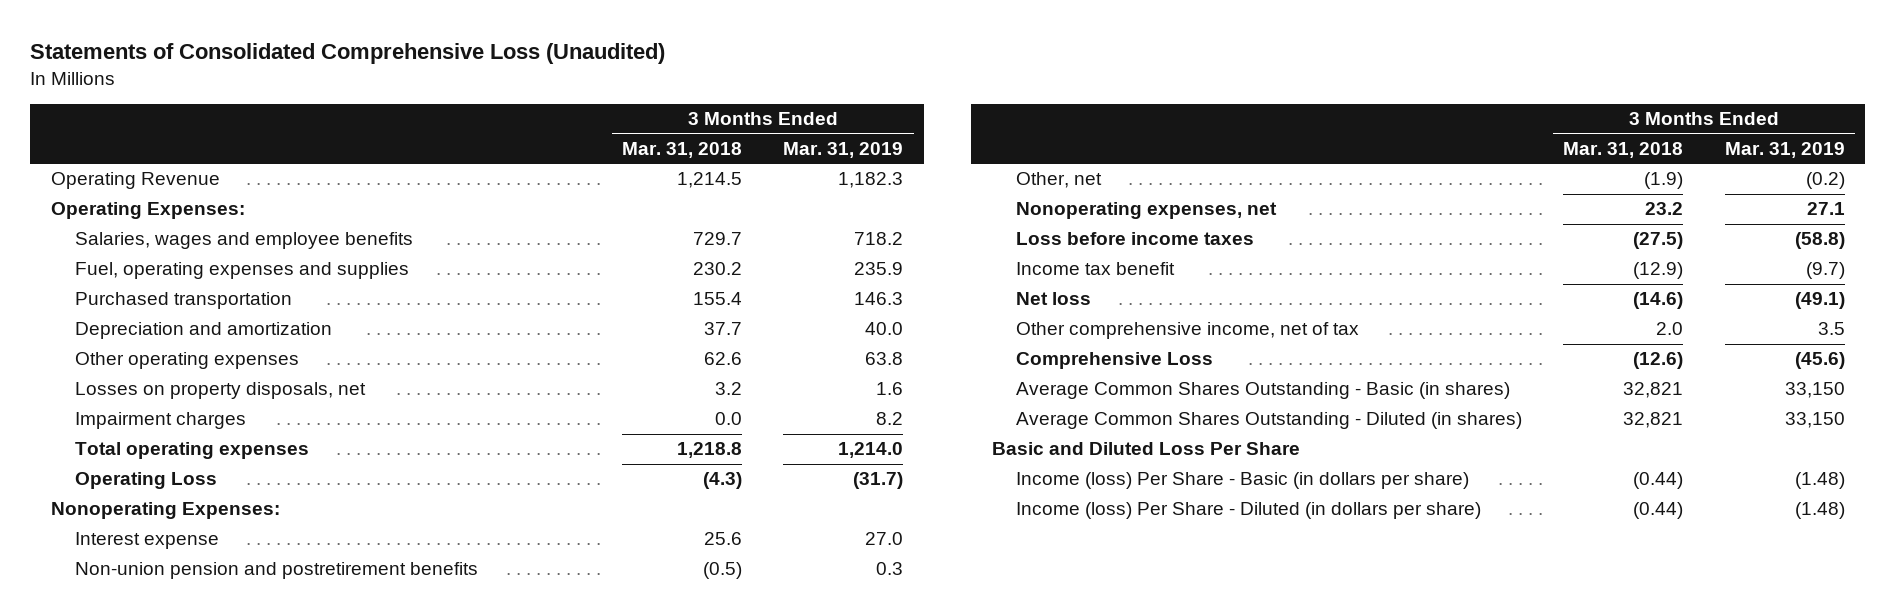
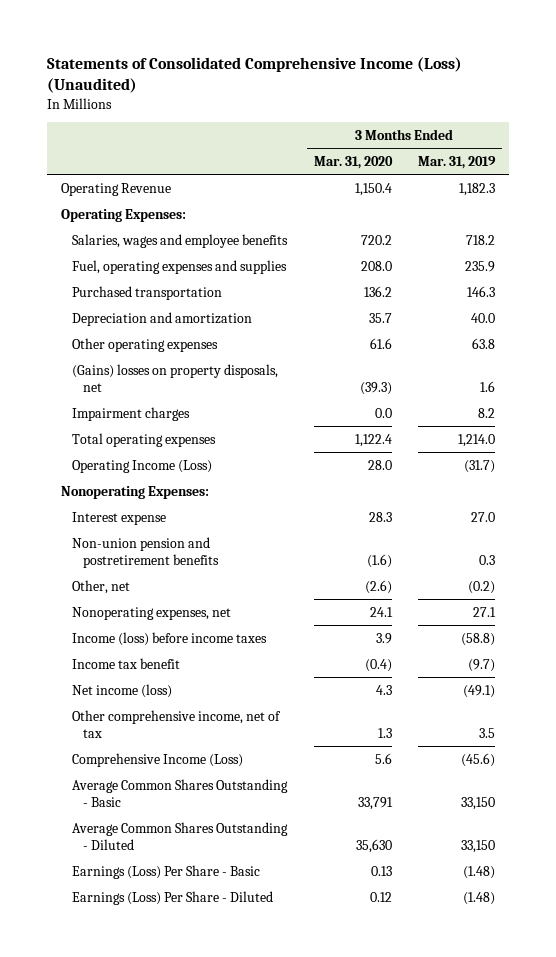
[30,43,666,65] Statements of Consolidated Comprehensive Loss (Unaudited) -> [47,56,463,93] Statements of Consolidated Comprehensive Income (Loss) (Unaudited)
[622,141,743,158] Mar. 31, 2018 -> none
none -> [313,156,393,170] Mar. 31, 2020
[74,382,366,400] Losses on property disposals, net -> [72,363,279,392] (Gains) losses on property disposals, net
[74,472,217,490] Operating Loss -> [72,459,213,473] Operating Income (Loss)
[1016,232,1255,246] Loss before income taxes -> [72,631,268,646] Income (loss) before income taxes
[1016,292,1092,306] Net loss -> [72,683,173,698] Net income (loss)
[992,442,1301,456] Basic and Diluted Loss Per Share -> none
[1016,352,1214,370] Comprehensive Loss -> [72,752,244,767] Comprehensive Income (Loss)
[1016,382,1511,400] Average Common Shares Outstanding - Basic (in shares) -> [72,778,289,807] Average Common Shares Outstanding - Basic
[1016,412,1523,430] Average Common Shares Outstanding - Diluted (in shares) -> [72,821,289,850] Average Common Shares Outstanding - Diluted
[1016,472,1470,490] Income (loss) Per Share - Basic (in dollars per share) -> [72,864,261,879] Earnings (Loss) Per Share - Basic
[1016,502,1482,520] Income (loss) Per Share - Diluted (in dollars per share) -> [72,890,274,905] Earnings (Loss) Per Share - Diluted

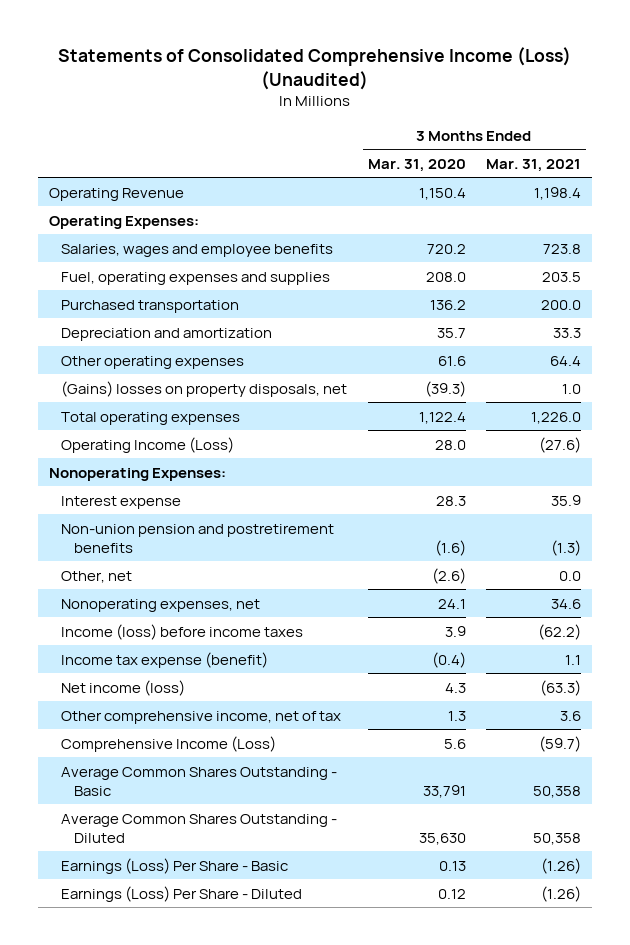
[418,156,497,170] Mar. 31, 2019 -> none
none -> [486,159,582,173] Mar. 31, 2021
[72,406,191,421] Impairment charges -> none
[72,657,181,669] Income tax benefit -> [61,651,269,668] Income tax expense (benefit)

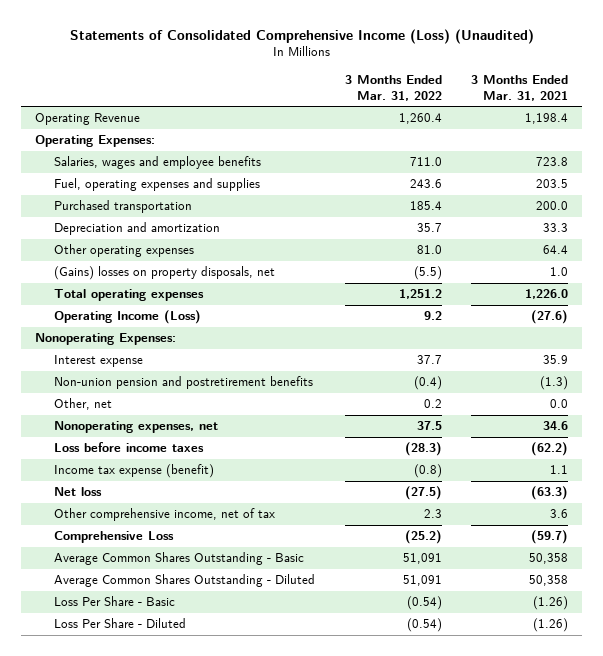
[367,159,466,173] Mar. 31, 2020 -> none
none -> [344,74,442,101] 3 Months Ended Mar. 31, 2022
[61,623,304,640] Income (loss) before income taxes -> [54,442,205,453] Loss before income taxes
[61,679,186,696] Net income (loss) -> [54,487,103,497] Net loss
[61,735,277,752] Comprehensive Income (Loss) -> [54,531,175,544] Comprehensive Loss
[61,857,289,874] Earnings (Loss) Per Share - Basic -> [54,596,176,607] Loss Per Share - Basic
[61,885,303,902] Earnings (Loss) Per Share - Diluted -> [54,618,187,629] Loss Per Share - Diluted

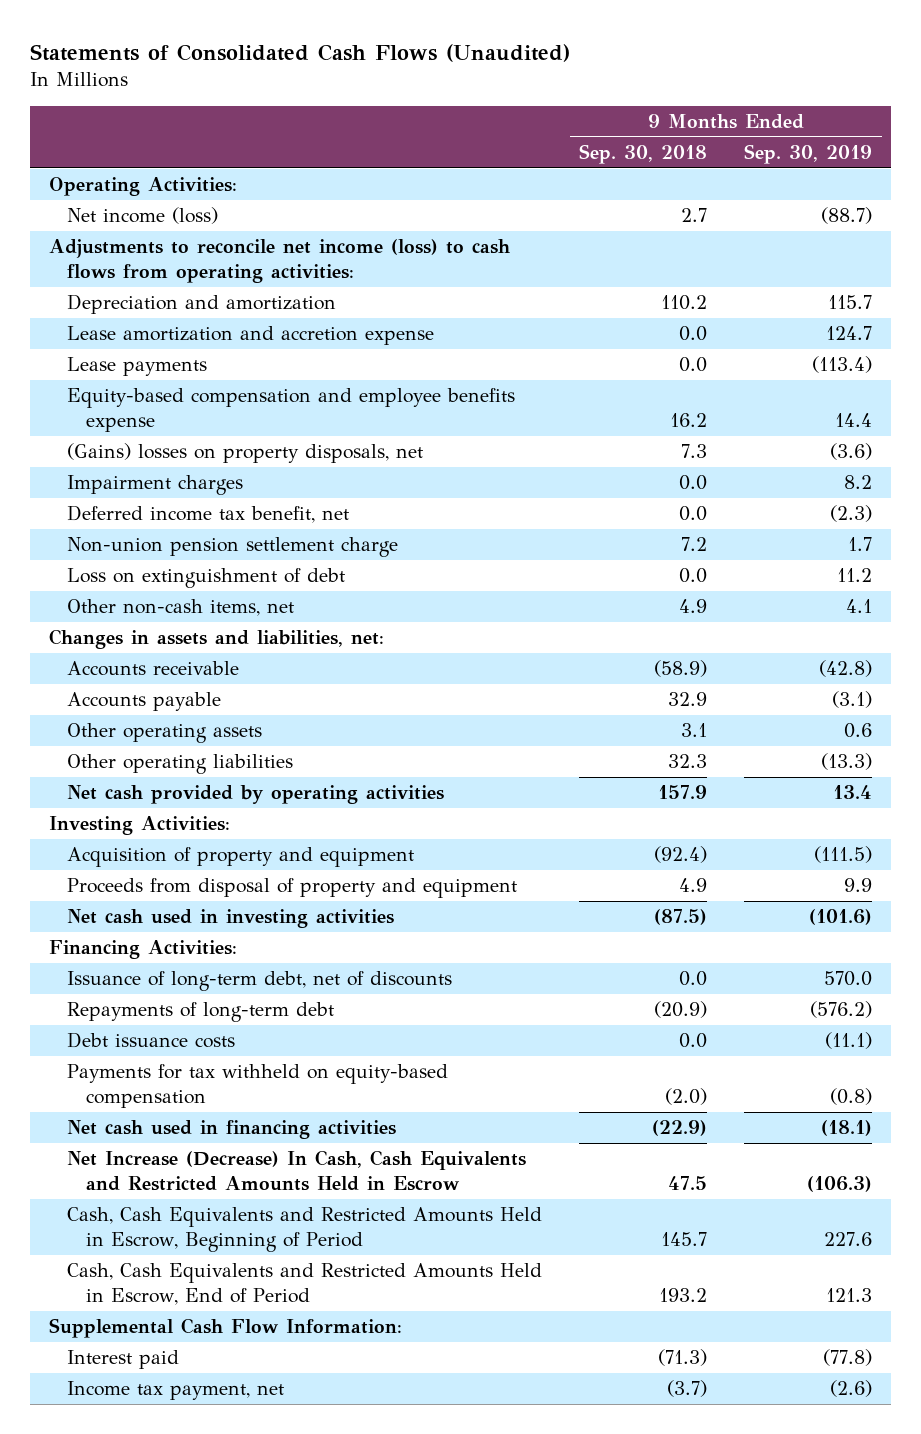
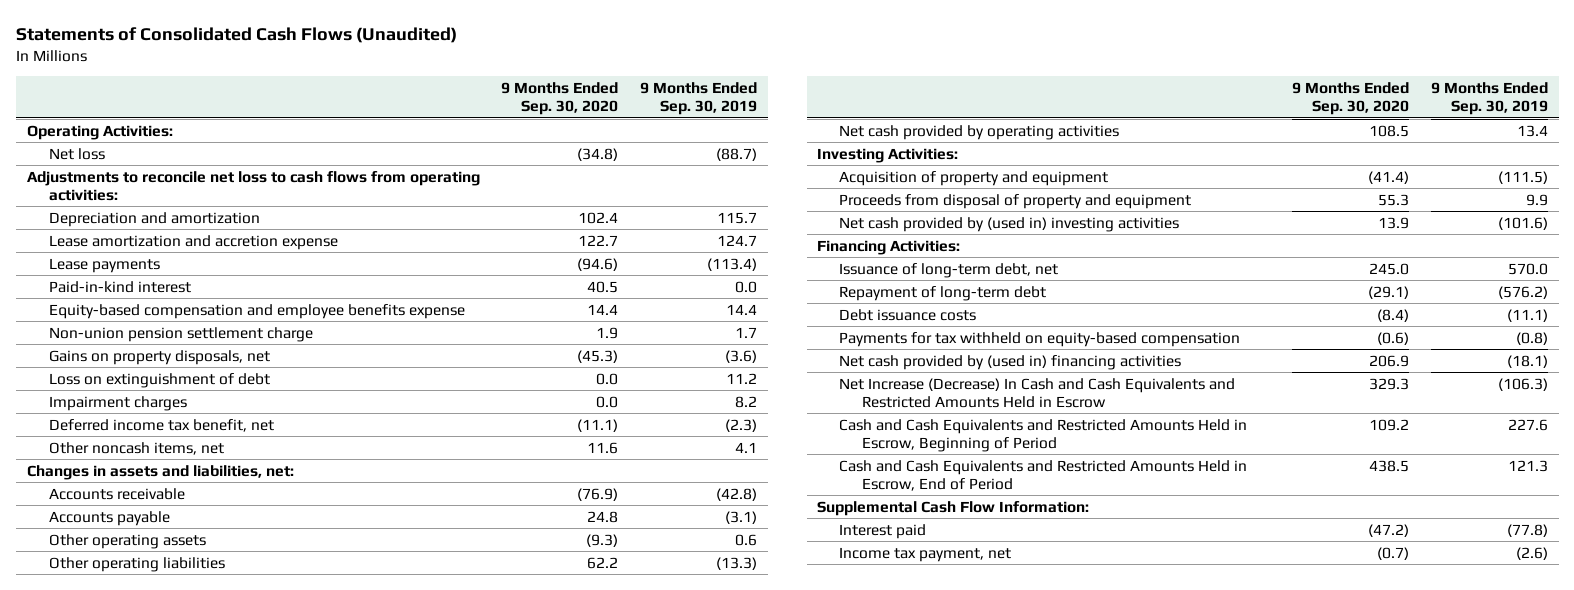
[579,144,708,165] Sep. 30, 2018 -> none
none -> [501,81,619,115] 9 Months Ended Sep. 30, 2020
[67,207,219,225] Net income (loss) -> [48,147,105,160] Net loss
[48,239,510,283] Adjustments to reconcile net income (loss) to cash flows from operating activities: -> [26,170,480,201] Adjustments to reconcile net loss to cash flows from operating activities:
none -> [48,280,191,293] Paid-in-kind interest
[67,443,424,464] (Gains) losses on property disposals, net -> none
none -> [48,349,270,365] Gains on property disposals, net
[67,475,244,496] Impairment charges -> [48,395,187,411] Impairment charges
[67,505,350,524] Deferred income tax benefit, net -> [48,418,274,432] Deferred income tax benefit, net
[67,599,295,617] Other non-cash items, net -> [48,441,224,455] Other noncash items, net
[67,909,395,929] Net cash used in investing activities -> [839,216,1180,232] Net cash provided by (used in) investing activities
[67,971,453,992] Issuance of long-term debt, net of discounts -> [839,262,1059,278] Issuance of long-term debt, net
[67,1002,335,1023] Repayments of long-term debt -> [839,285,1047,301] Repayment of long-term debt
[67,1120,397,1140] Net cash used in financing activities -> [839,354,1182,370] Net cash provided by (used in) financing activities
[67,1150,527,1191] Net Increase (Decrease) In Cash, Cash Equivalents and Restricted Amounts Held in Escrow -> [839,377,1236,408] Net Increase (Decrease) In Cash and Cash Equivalents and Restricted Amounts Held in Escrow
[67,1207,543,1252] Cash, Cash Equivalents and Restricted Amounts Held in Escrow, Beginning of Period -> [839,418,1248,452] Cash and Cash Equivalents and Restricted Amounts Held in Escrow, Beginning of Period
[67,1263,543,1305] Cash, Cash Equivalents and Restricted Amounts Held in Escrow, End of Period -> [839,459,1248,491] Cash and Cash Equivalents and Restricted Amounts Held in Escrow, End of Period

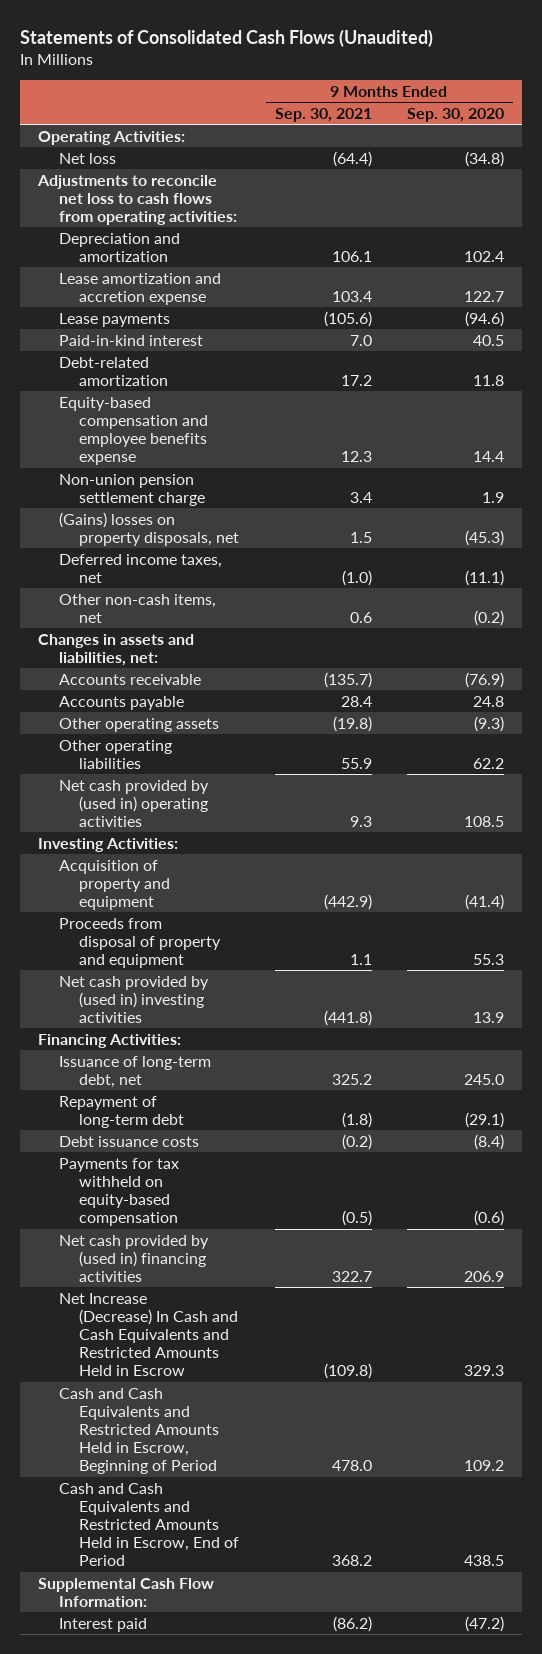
[639,81,757,115] 9 Months Ended Sep. 30, 2019 -> none
none -> [274,107,372,122] Sep. 30, 2021
none -> [58,356,169,386] Debt-related amortization
[48,372,270,388] Loss on extinguishment of debt -> none
[48,395,187,411] Impairment charges -> none
[48,349,270,365] Gains on property disposals, net -> [58,511,240,546] (Gains) losses on property disposals, net
[48,418,274,432] Deferred income tax benefit, net -> [58,553,222,583] Deferred income taxes, net
[48,441,224,455] Other noncash items, net -> [58,593,216,623] Other non-cash items, net
[587,441,619,454] 11.6 -> [474,609,505,626] (0.2)
[839,124,1120,140] Net cash provided by operating activities -> [58,779,209,827] Net cash provided by (used in) operating activities
[839,546,1012,562] Income tax payment, net -> none

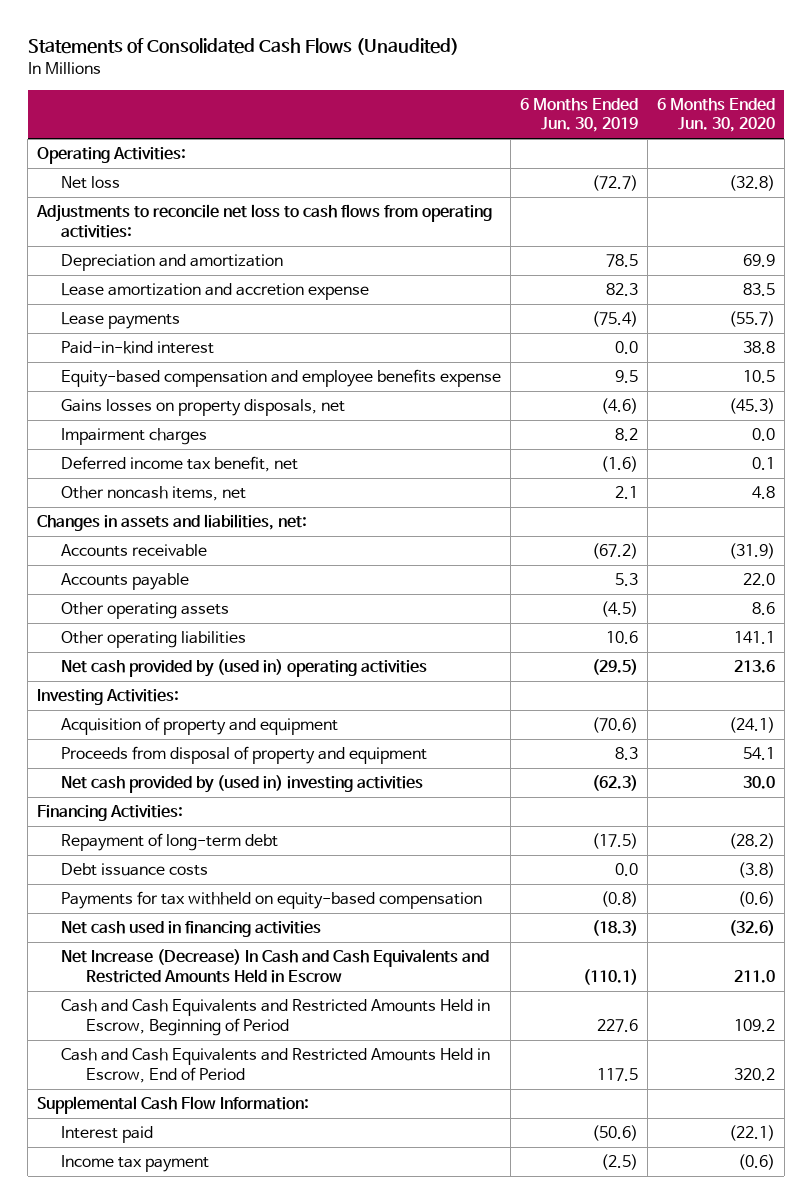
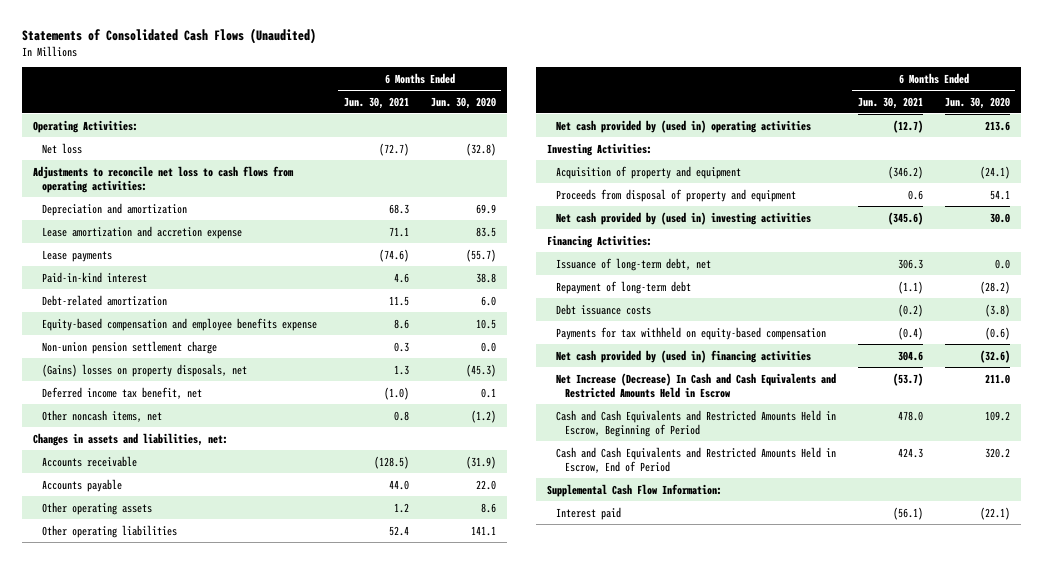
[520,97,639,133] 6 Months Ended Jun. 30, 2019 -> none
none -> [343,96,409,109] Jun. 30, 2021
none -> [42,294,168,306] Debt-related amortization
[61,428,208,446] Impairment charges -> none
none -> [42,340,218,354] Non-union pension settlement charge
[61,399,346,417] Gains losses on property disposals, net -> [42,363,248,377] (Gains) losses on property disposals, net
[751,486,775,500] 4.8 -> [470,409,496,423] (1.2)
none -> [555,257,711,271] Issuance of long-term debt, net
[61,921,322,938] Net cash used in financing activities -> [555,349,811,363] Net cash provided by (used in) financing activities
[61,1155,210,1173] Income tax payment -> none

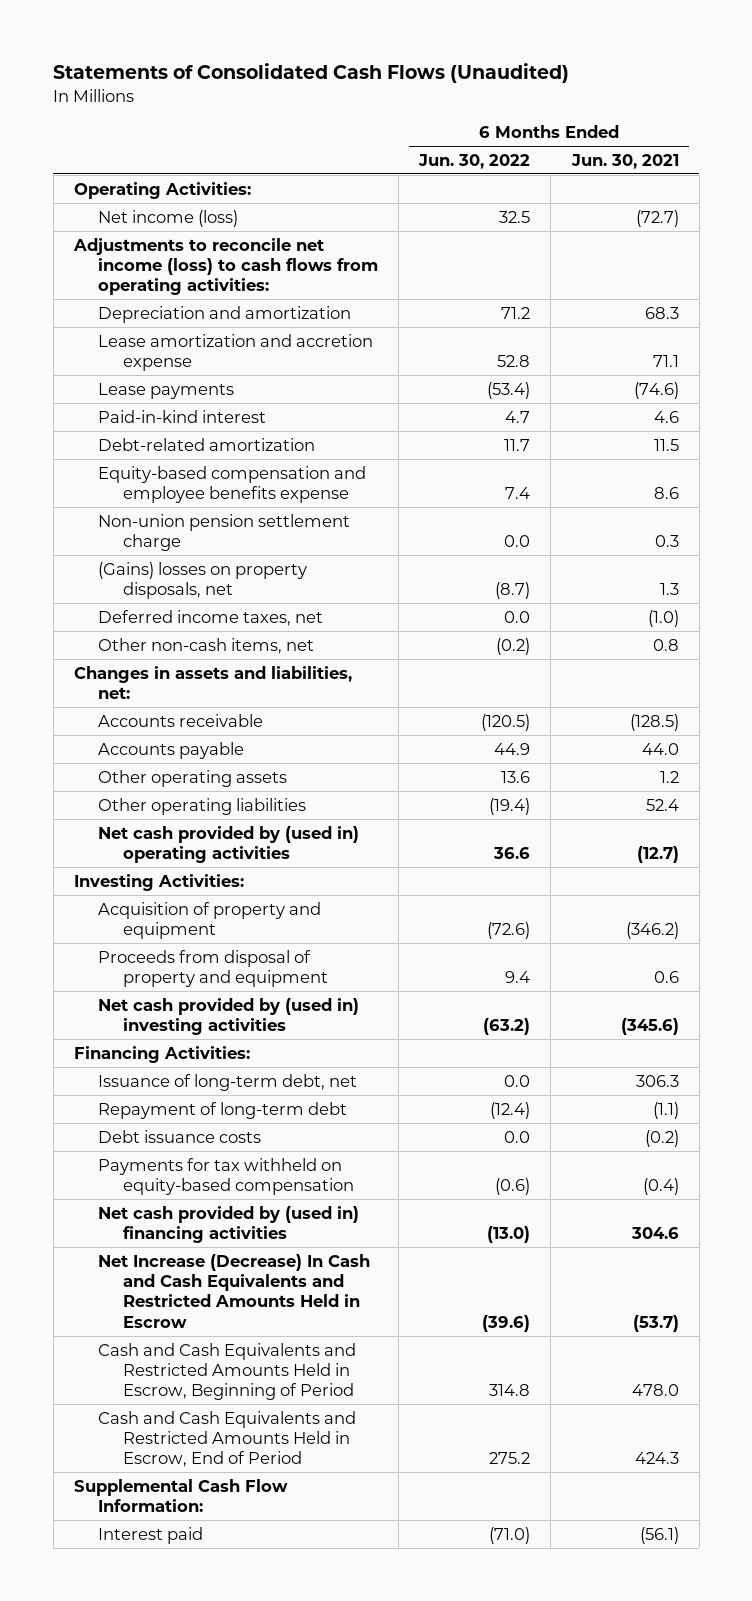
[430,96,496,109] Jun. 30, 2020 -> none
none -> [418,153,531,169] Jun. 30, 2022
[42,142,83,154] Net loss -> [98,209,239,227] Net income (loss)
[32,165,294,193] Adjustments to reconcile net loss to cash flows from operating activities: -> [72,237,379,296] Adjustments to reconcile net income (loss) to cash flows from operating activities:
[42,386,203,399] Deferred income tax benefit, net -> [98,609,324,626] Deferred income taxes, net
[42,409,163,422] Other noncash items, net -> [98,637,315,654] Other non-cash items, net

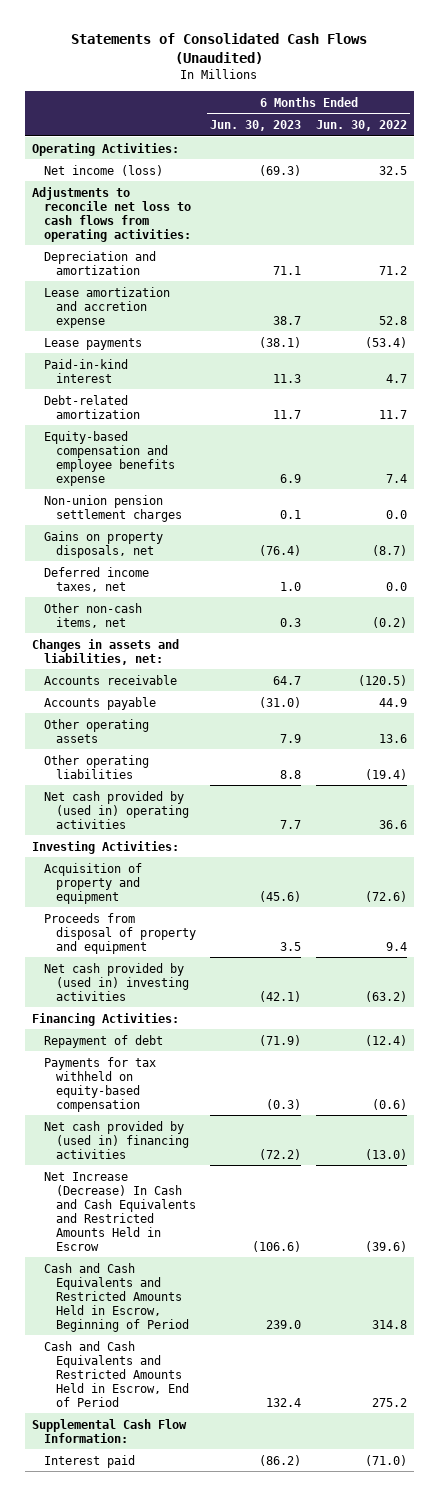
[570,153,679,169] Jun. 30, 2021 -> none
none -> [210,120,302,132] Jun. 30, 2023
[72,237,379,296] Adjustments to reconcile net income (loss) to cash flows from operating activities: -> [32,186,192,242] Adjustments to reconcile net loss to cash flows from operating activities:
[98,513,351,552] Non-union pension settlement charge -> [44,494,183,522] Non-union pension settlement charges
[98,561,308,600] (Gains) losses on property disposals, net -> [44,530,164,558] Gains on property disposals, net
[98,1073,358,1091] Issuance of long-term debt, net -> none
[98,1129,262,1143] Debt issuance costs -> none
[98,1101,348,1119] Repayment of long-term debt -> [44,1034,164,1048] Repayment of debt

